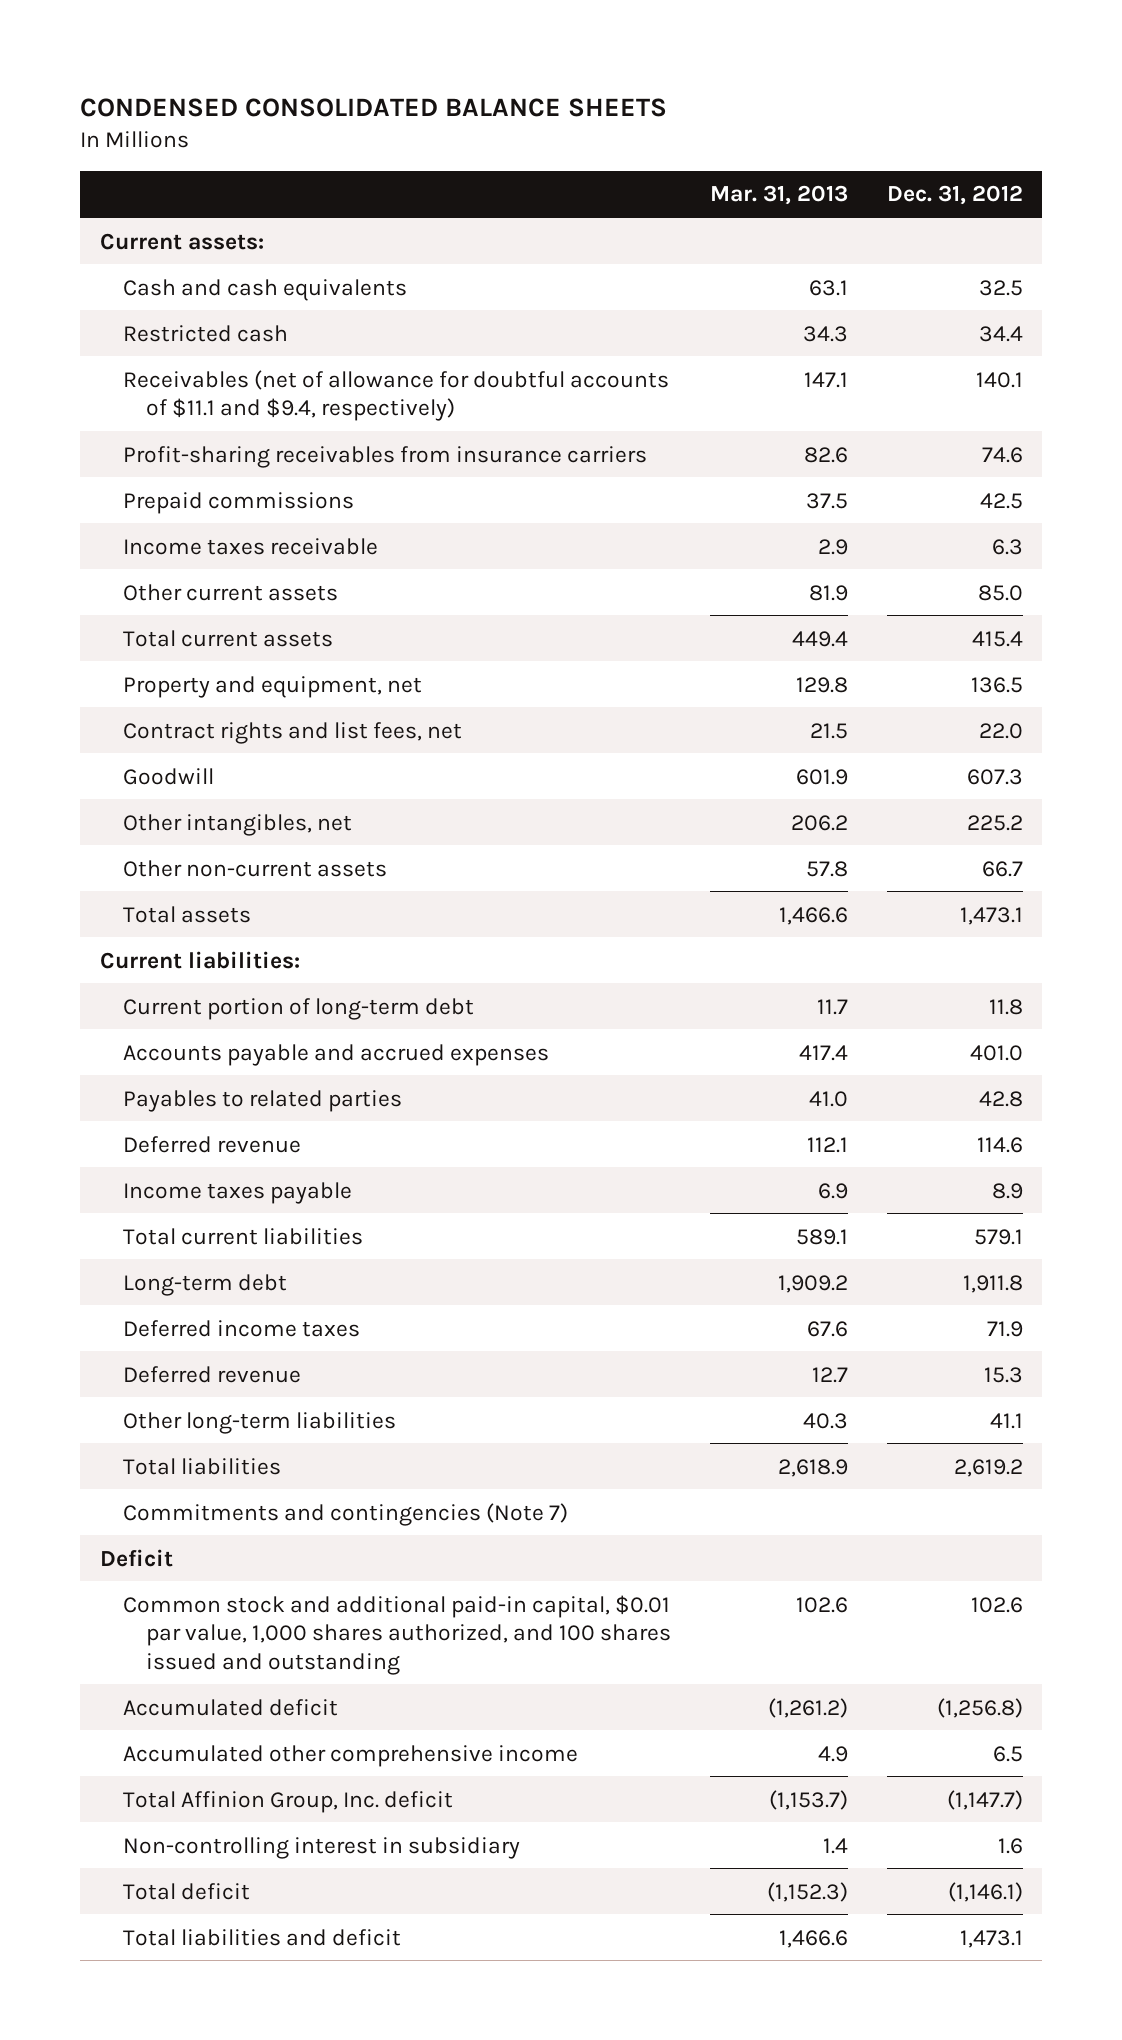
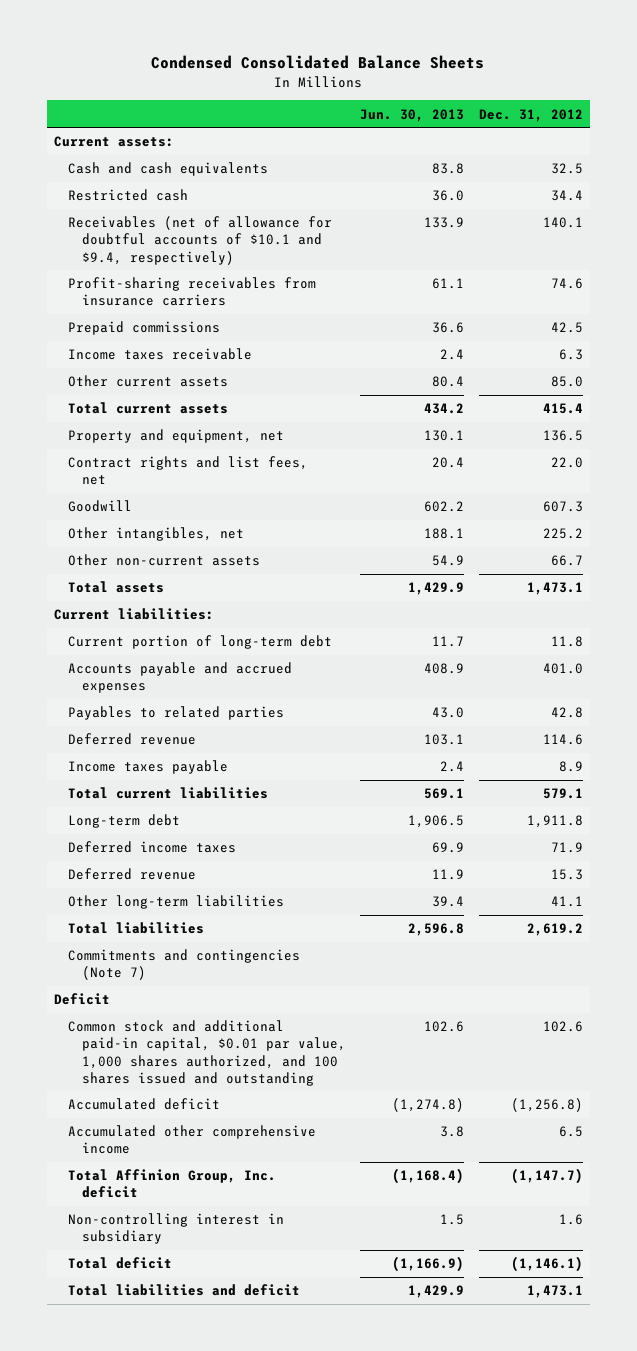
[80,98,668,118] CONDENSED CONSOLIDATED BALANCE SHEETS -> [151,55,485,70] Condensed Consolidated Balance Sheets
[709,185,848,206] Mar. 31, 2013 -> none
none -> [360,108,465,122] Jun. 30, 2013
[122,369,669,422] Receivables (net of allowance for doubtful accounts of $11.1 and $9.4, respectively) -> [68,216,333,265] Receivables (net of allowance for doubtful accounts of $10.1 and $9.4, respectively)

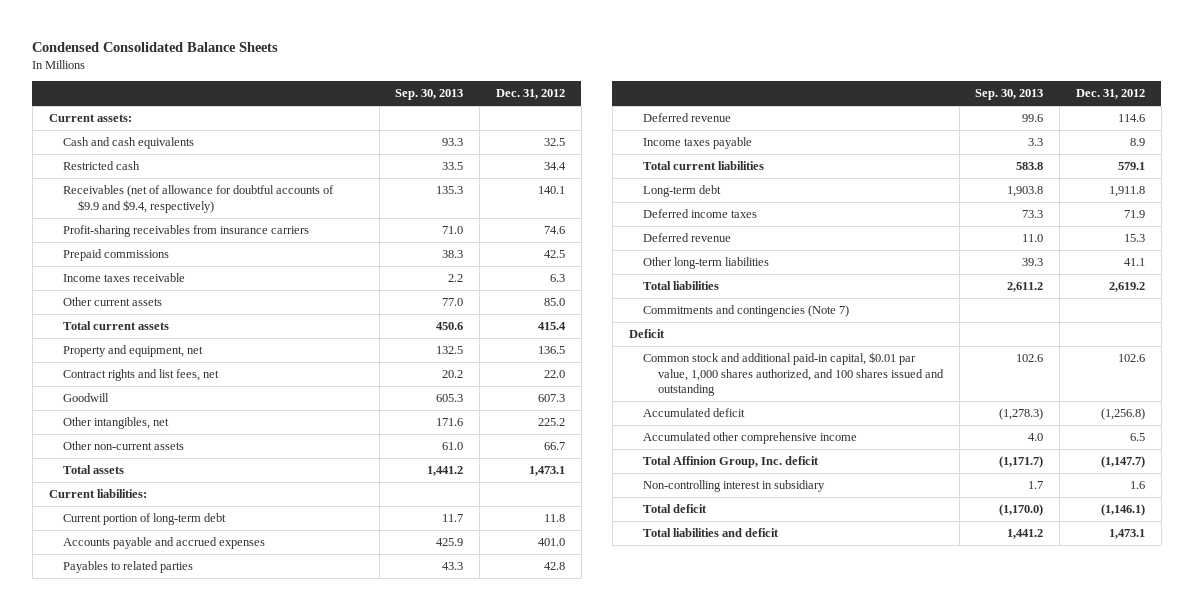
[360,108,465,122] Jun. 30, 2013 -> none
none -> [395,89,464,101] Sep. 30, 2013
[68,216,333,265] Receivables (net of allowance for doubtful accounts of $10.1 and $9.4, respectively) -> [63,185,335,213] Receivables (net of allowance for doubtful accounts of $9.9 and $9.4, respectively)

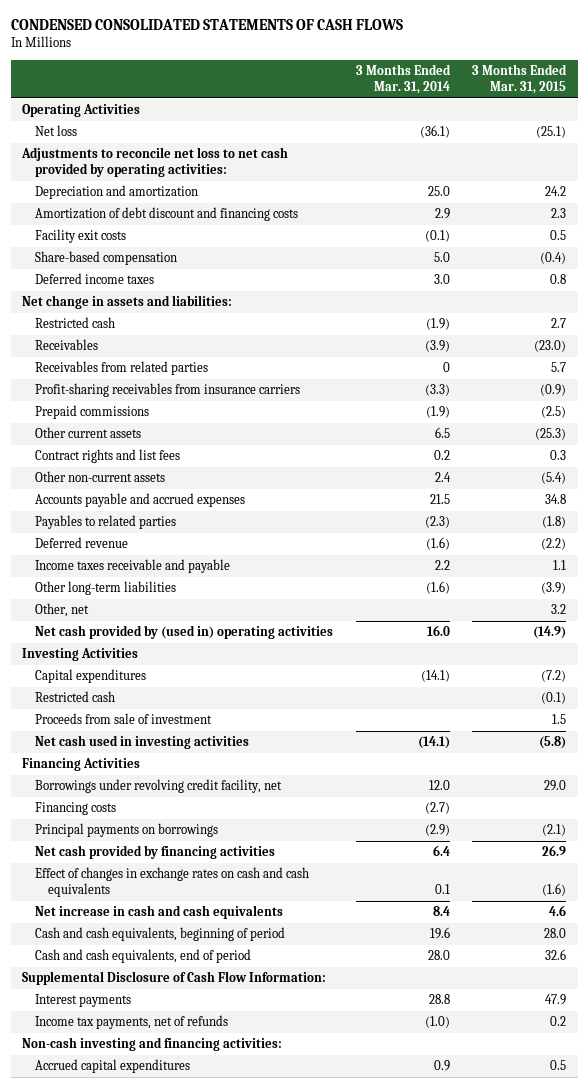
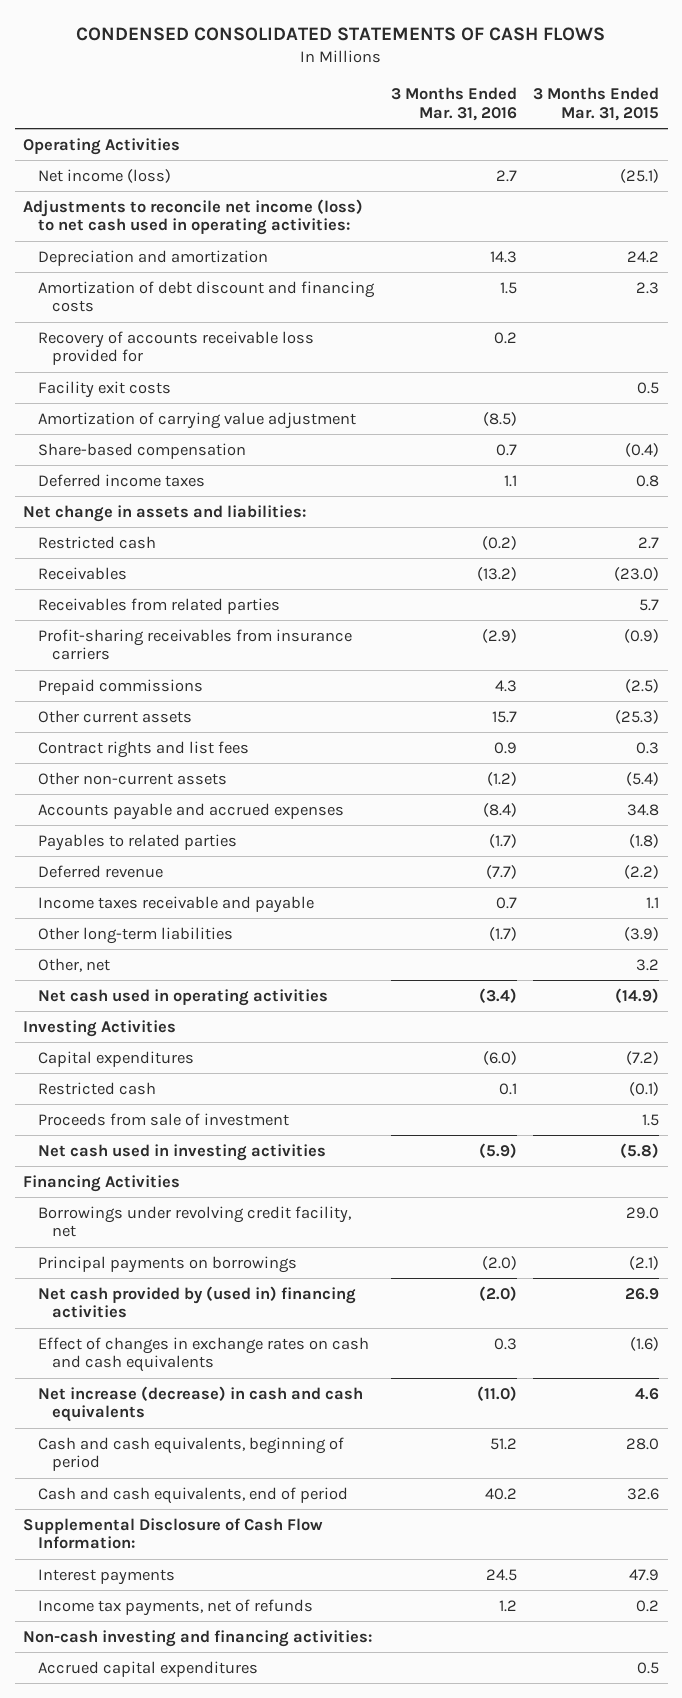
[355,64,451,94] 3 Months Ended Mar. 31, 2014 -> none
none -> [390,87,517,122] 3 Months Ended Mar. 31, 2016
[34,125,77,137] Net loss -> [37,168,171,183] Net income (loss)
[20,147,288,177] Adjustments to reconcile net loss to net cash provided by operating activities: -> [23,198,364,236] Adjustments to reconcile net income (loss) to net cash used in operating activities:
none -> [37,330,314,366] Recovery of accounts receivable loss provided for
none -> [37,411,356,429] Amortization of carrying value adjustment
[34,625,333,640] Net cash provided by (used in) operating activities -> [37,988,328,1006] Net cash used in operating activities
[34,802,116,816] Financing costs -> none
[34,845,275,860] Net cash provided by financing activities -> [37,1285,356,1319] Net cash provided by (used in) financing activities
[34,905,283,920] Net increase in cash and cash equivalents -> [37,1385,363,1423] Net increase (decrease) in cash and cash equivalents

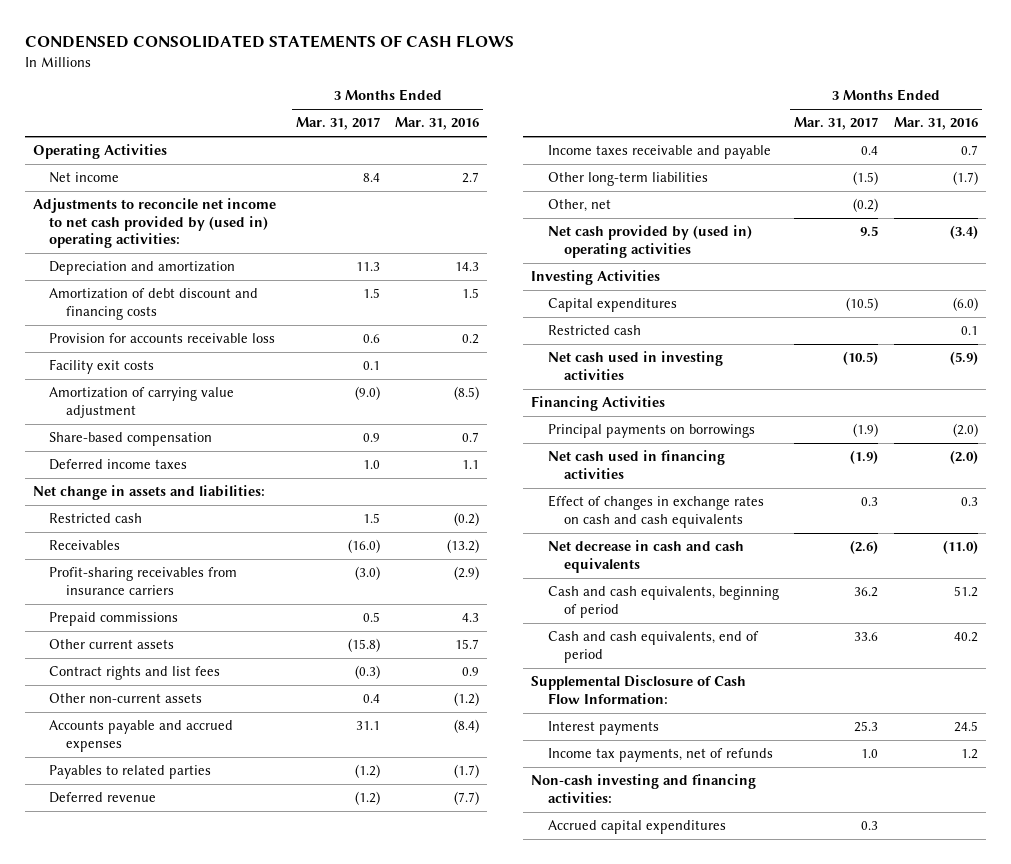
[533,87,660,122] 3 Months Ended Mar. 31, 2015 -> none
none -> [295,117,380,131] Mar. 31, 2017
[37,168,171,183] Net income (loss) -> [49,172,120,184] Net income
[23,198,364,236] Adjustments to reconcile net income (loss) to net cash used in operating activities: -> [32,198,276,248] Adjustments to reconcile net income to net cash provided by (used in) operating activities:
[37,330,314,366] Recovery of accounts receivable loss provided for -> [49,333,276,344] Provision for accounts receivable loss
[37,597,280,614] Receivables from related parties -> none
[37,988,328,1006] Net cash used in operating activities -> [547,225,752,258] Net cash provided by (used in) operating activities
[37,1112,289,1126] Proceeds from sale of investment -> none
[37,1205,351,1238] Borrowings under revolving credit facility, net -> none
[37,1285,356,1319] Net cash provided by (used in) financing activities -> [547,450,725,479] Net cash used in financing activities
[37,1385,363,1423] Net increase (decrease) in cash and cash equivalents -> [547,540,744,573] Net decrease in cash and cash equivalents

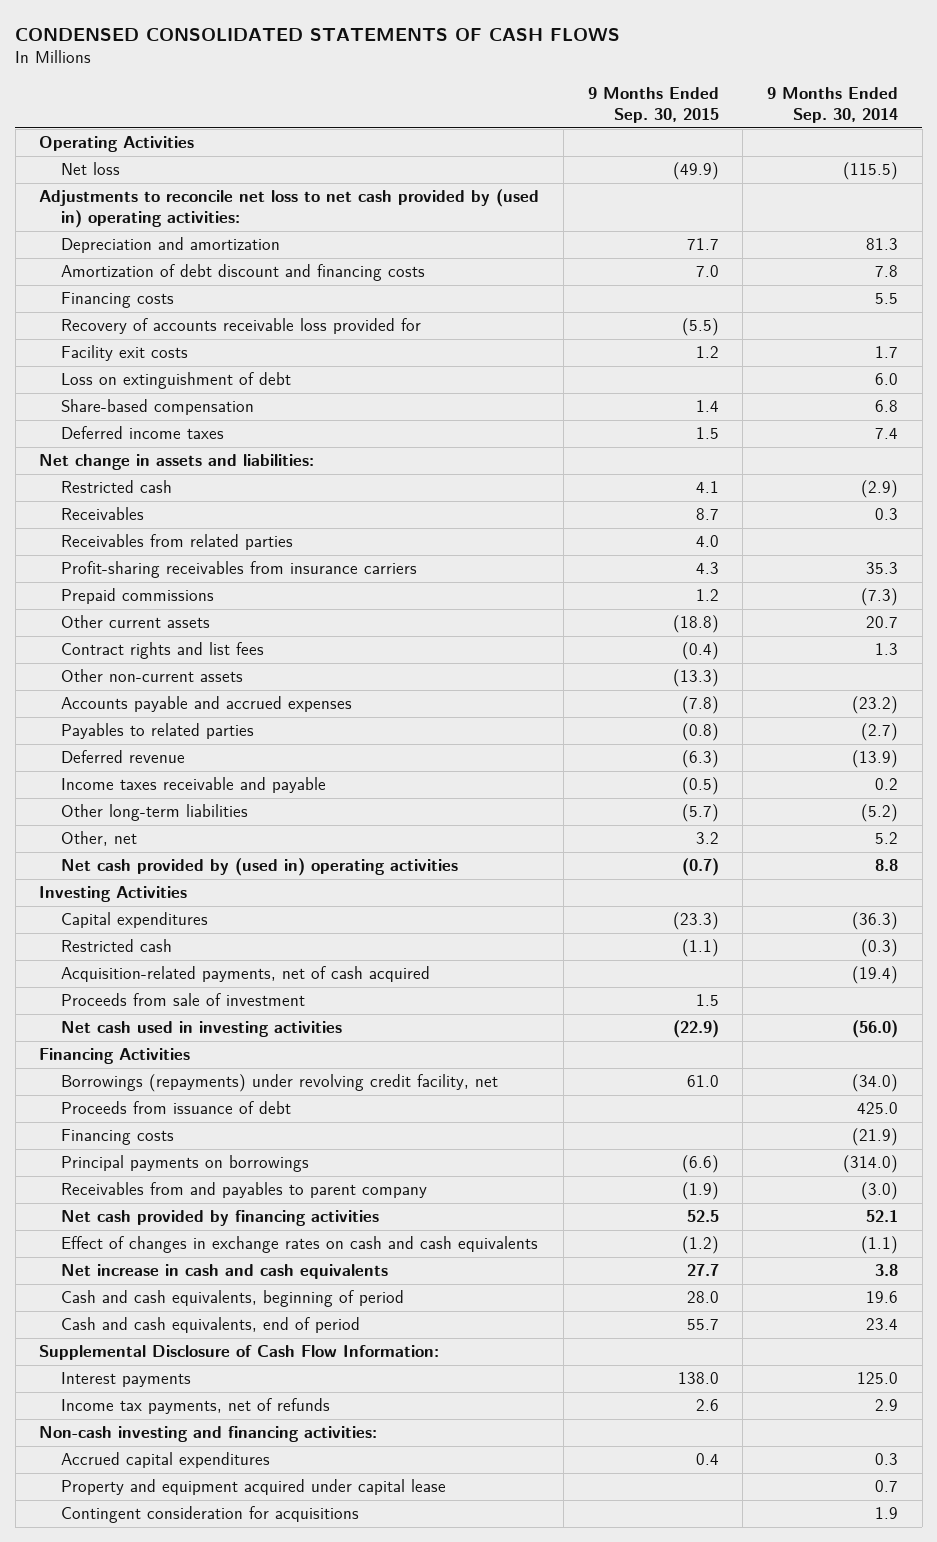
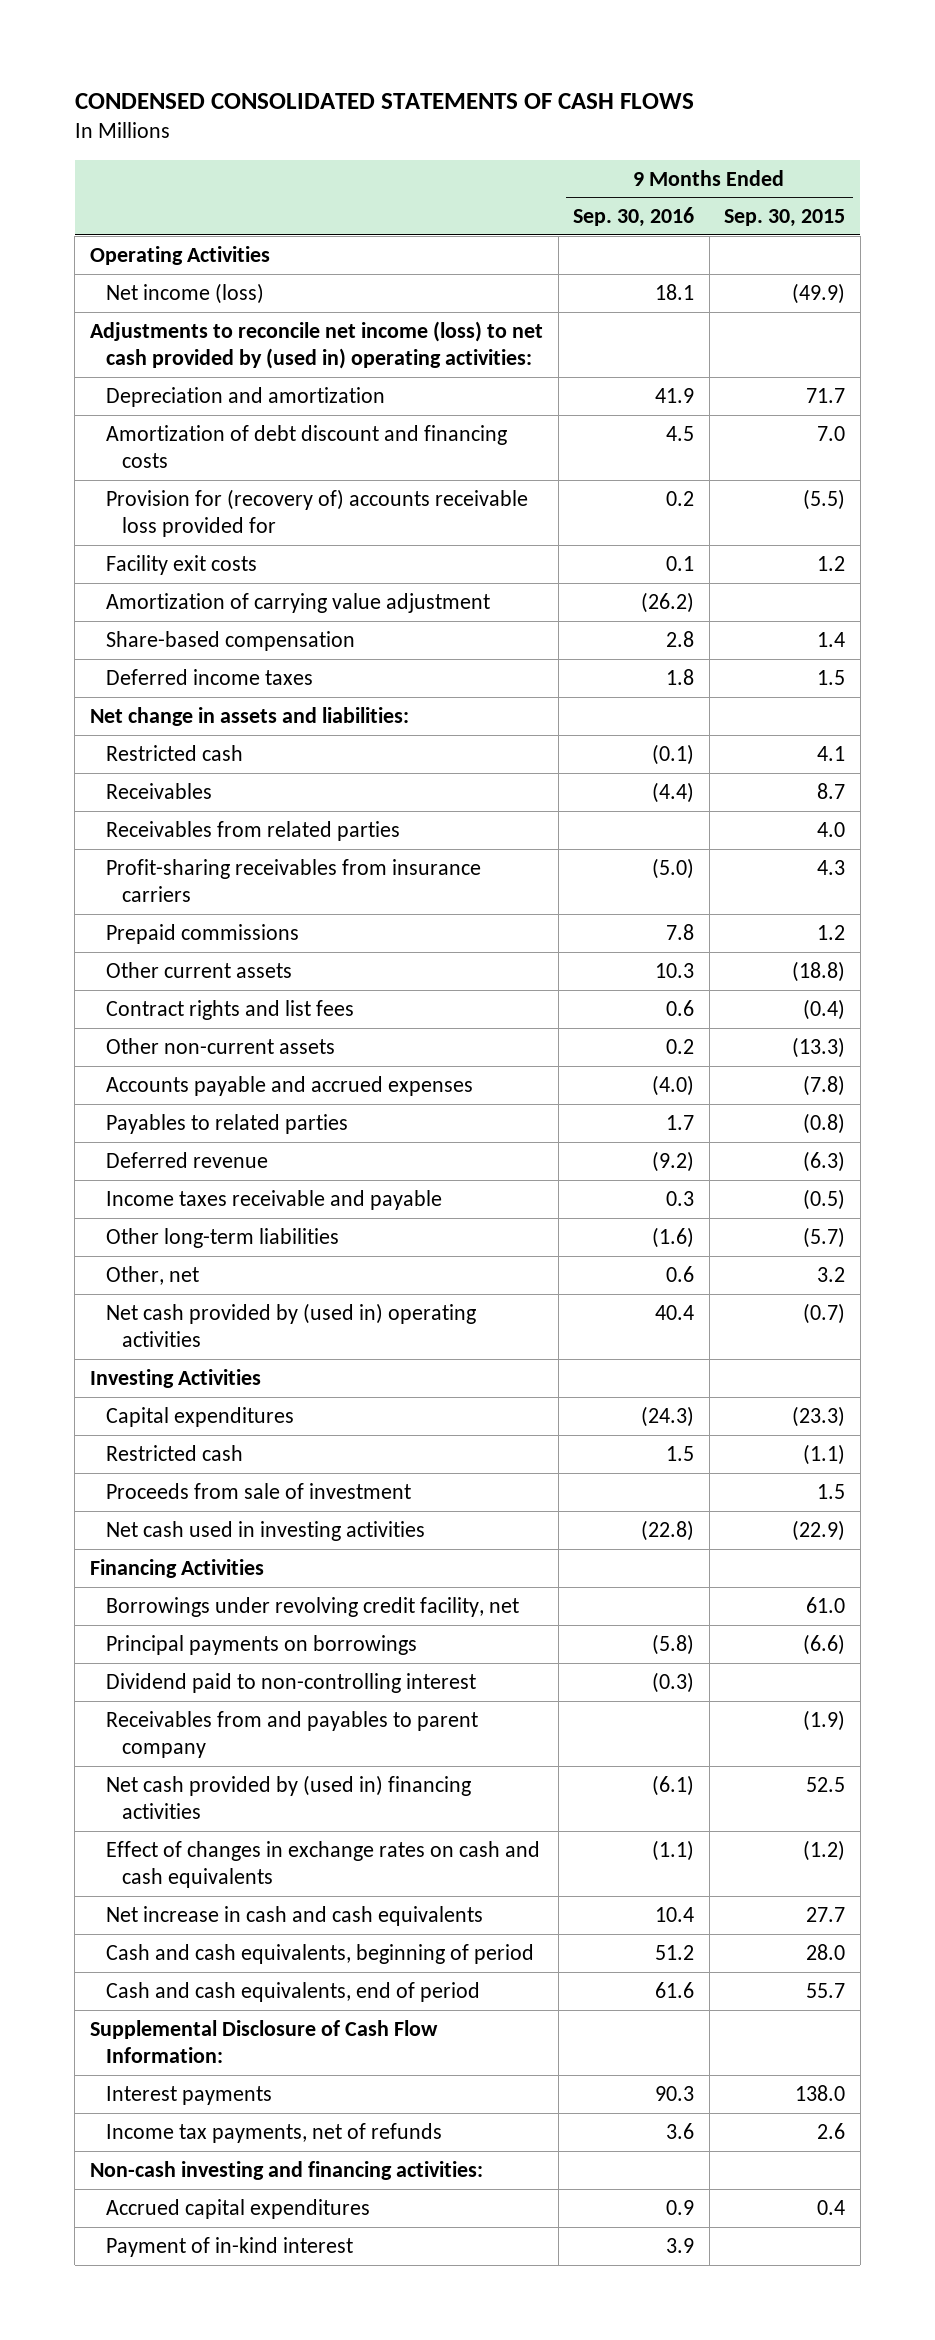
[766,87,898,124] 9 Months Ended Sep. 30, 2014 -> none
none -> [573,207,695,228] Sep. 30, 2016
[61,162,121,176] Net loss -> [106,282,265,304] Net income (loss)
[39,189,540,229] Adjustments to reconcile net loss to net cash provided by (used in) operating activities: -> [89,320,543,370] Adjustments to reconcile net income (loss) to net cash provided by (used in) operating activities:
[61,292,175,309] Financing costs -> none
[61,318,422,335] Recovery of accounts receivable loss provided for -> [106,488,529,538] Provision for (recovery of) accounts receivable loss provided for
[61,372,292,390] Loss on extinguishment of debt -> none
none -> [106,592,491,613] Amortization of carrying value adjustment
[61,966,431,983] Acquisition-related payments, net of cash acquired -> none
[61,1101,292,1115] Proceeds from issuance of debt -> none
[61,1129,175,1146] Financing costs -> none
[61,1074,499,1093] Borrowings (repayments) under revolving credit facility, net -> [106,1596,520,1617] Borrowings under revolving credit facility, net
none -> [106,1672,477,1693] Dividend paid to non-controlling interest
[61,1210,380,1227] Net cash provided by financing activities -> [106,1774,472,1820] Net cash provided by (used in) financing activities
[61,1479,447,1496] Property and equipment acquired under capital lease -> none
[61,1506,360,1524] Contingent consideration for acquisitions -> none
none -> [106,2236,354,2257] Payment of in-kind interest

